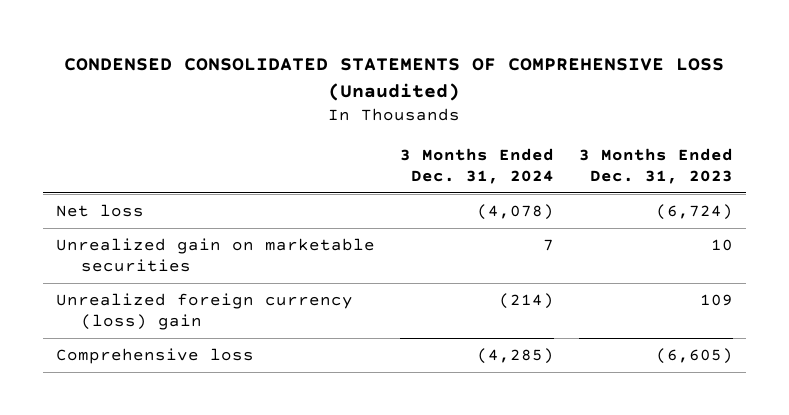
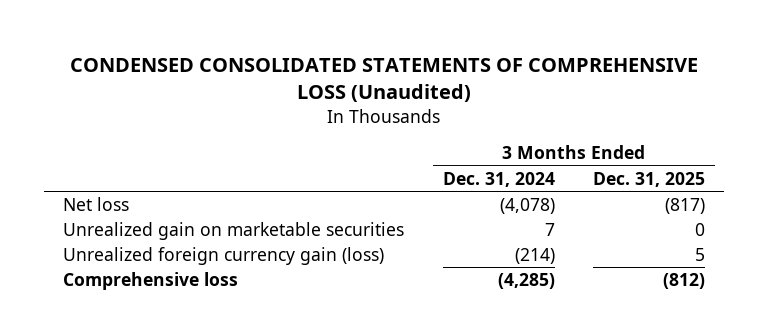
[579,148,734,184] 3 Months Ended Dec. 31, 2023 -> none
none -> [593,171,706,187] Dec. 31, 2025
[55,293,353,331] Unrealized foreign currency (loss) gain -> [63,247,385,266] Unrealized foreign currency gain (loss)

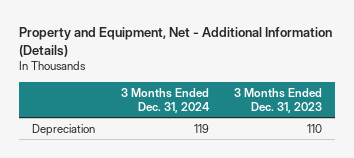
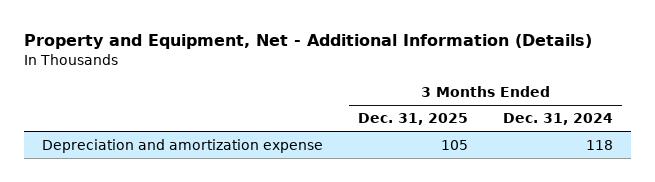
[234,87,323,114] 3 Months Ended Dec. 31, 2023 -> none
none -> [357,113,468,126] Dec. 31, 2025
[32,123,96,136] Depreciation -> [41,139,323,154] Depreciation and amortization expense
[193,123,209,133] 119 -> [586,140,614,151] 118

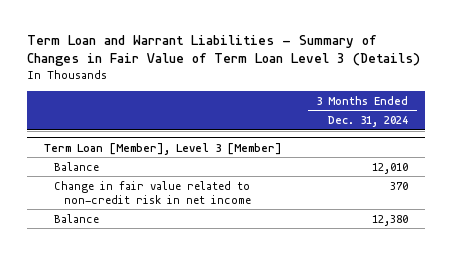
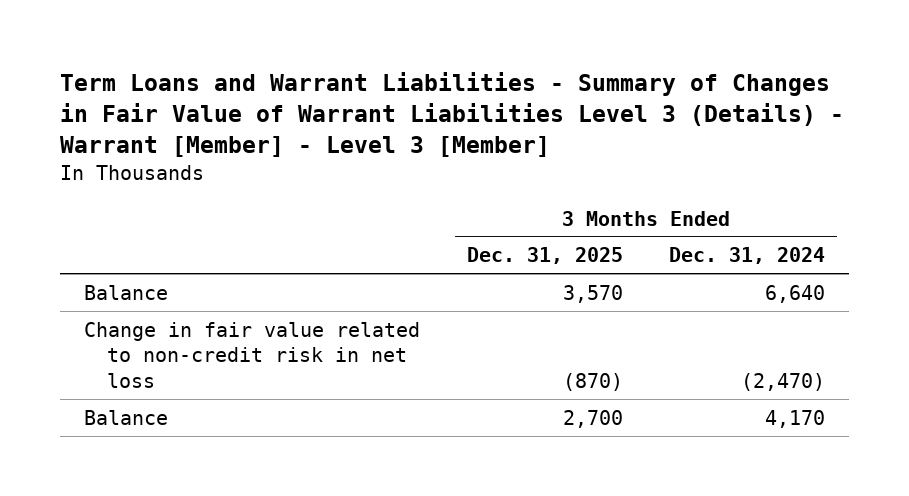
[26,35,420,67] Term Loan and Warrant Liabilities - Summary of Changes in Fair Value of Term Loan Level 3 (Details) -> [60,72,845,158] Term Loans and Warrant Liabilities - Summary of Changes in Fair Value of Warrant Liabilities Level 3 (Details) - Warrant [Member] - Level 3 [Member]
none -> [466,247,623,265] Dec. 31, 2025
[44,142,283,155] Term Loan [Member], Level 3 [Member] -> none
[372,162,409,174] 12,010 -> [765,284,826,303] 6,640
[53,180,251,204] Change in fair value related to non-credit risk in net income -> [83,321,420,388] Change in fair value related to non-credit risk in net loss
[390,181,409,190] 370 -> [741,372,826,391] (2,470)
[372,214,409,226] 12,380 -> [765,409,826,428] 4,170

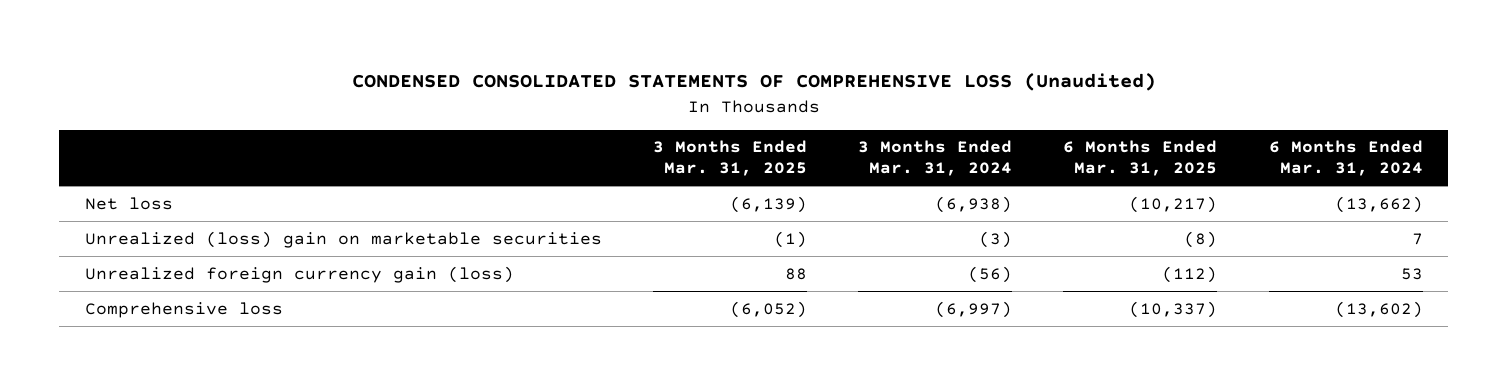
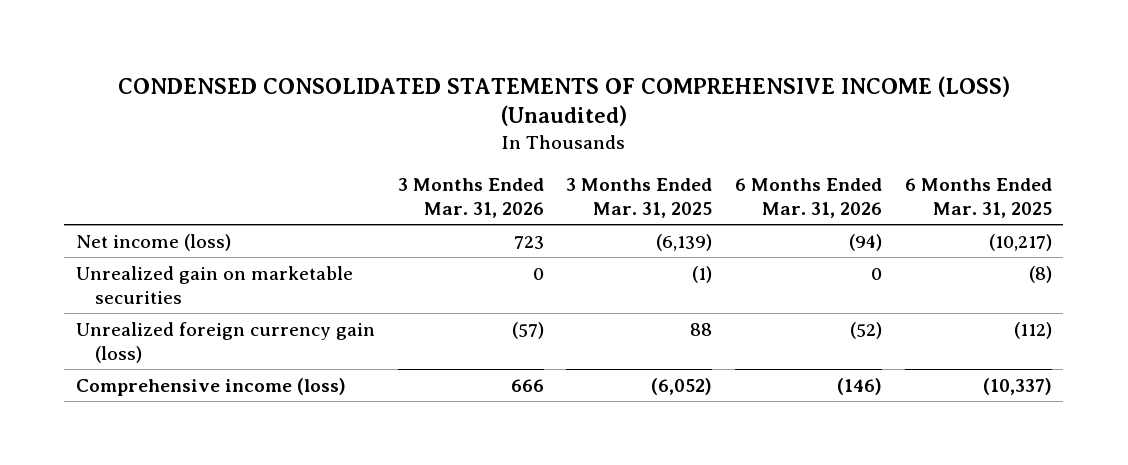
[351,73,1156,92] CONDENSED CONSOLIDATED STATEMENTS OF COMPREHENSIVE LOSS (Unaudited) -> [117,75,1010,127] CONDENSED CONSOLIDATED STATEMENTS OF COMPREHENSIVE INCOME (LOSS) (Unaudited)
[858,140,1013,177] 3 Months Ended Mar. 31, 2024 -> none
[1268,140,1423,177] 6 Months Ended Mar. 31, 2024 -> none
none -> [397,177,544,218] 3 Months Ended Mar. 31, 2026
none -> [735,177,883,218] 6 Months Ended Mar. 31, 2026
[84,196,173,210] Net loss -> [75,233,231,251] Net income (loss)
[84,230,602,248] Unrealized (loss) gain on marketable securities -> [75,265,353,304] Unrealized gain on marketable securities
[84,301,283,318] Comprehensive loss -> [75,377,346,396] Comprehensive income (loss)

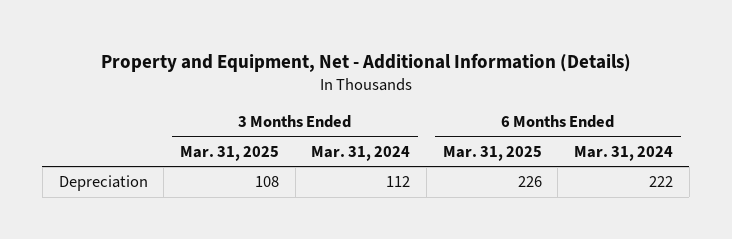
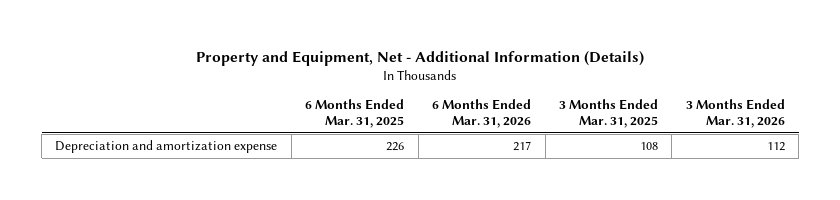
[311,145,411,161] Mar. 31, 2024 -> none
[573,145,673,161] Mar. 31, 2024 -> none
none -> [432,99,532,129] 6 Months Ended Mar. 31, 2026
none -> [685,99,785,129] 3 Months Ended Mar. 31, 2026
[58,175,148,192] Depreciation -> [55,140,278,154] Depreciation and amortization expense

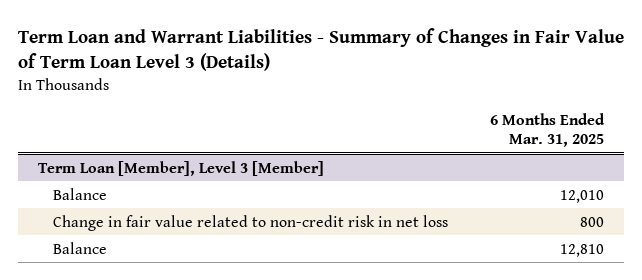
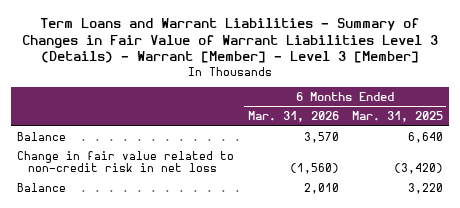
[17,27,624,71] Term Loan and Warrant Liabilities - Summary of Changes in Fair Value of Term Loan Level 3 (Details) -> [22,17,439,64] Term Loans and Warrant Liabilities - Summary of Changes in Fair Value of Warrant Liabilities Level 3 (Details) - Warrant [Member] - Level 3 [Member]
none -> [247,111,339,123] Mar. 31, 2026
[38,160,325,176] Term Loan [Member], Level 3 [Member] -> none
[559,189,604,203] 12,010 -> [407,131,443,143] 6,640
[579,216,604,227] 800 -> [393,163,443,175] (3,420)
[559,243,604,257] 12,810 -> [407,182,443,194] 3,220

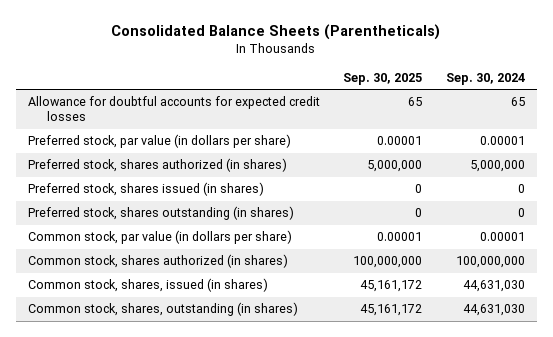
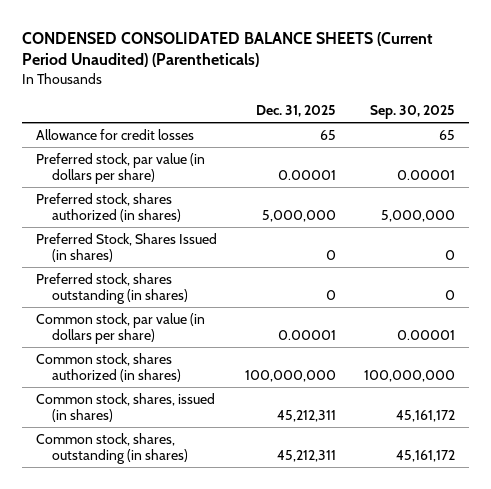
[111,23,441,40] Consolidated Balance Sheets (Parentheticals) -> [21,31,433,68] CONDENSED CONSOLIDATED BALANCE SHEETS (Current Period Unaudited) (Parentheticals)
[445,72,525,85] Sep. 30, 2024 -> none
none -> [255,105,336,118] Dec. 31, 2025
[27,96,320,122] Allowance for doubtful accounts for expected credit losses -> [35,128,194,140] Allowance for credit losses
[27,182,264,197] Preferred stock, shares issued (in shares) -> [35,232,217,263] Preferred Stock, Shares Issued (in shares)

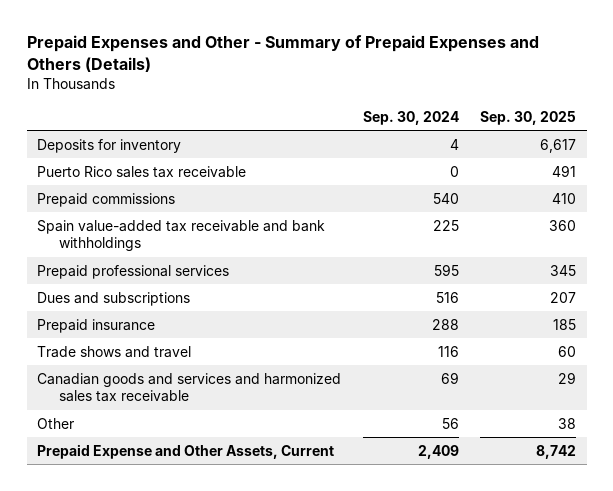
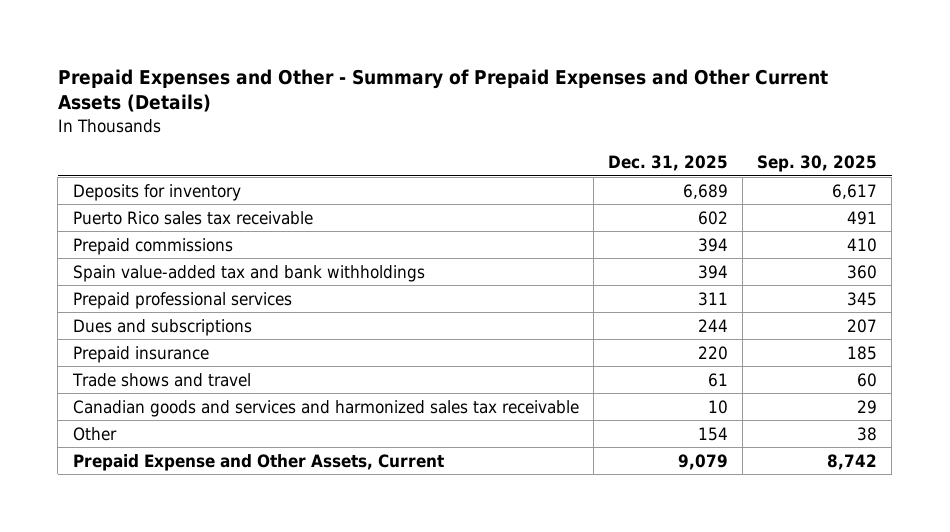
[26,35,539,73] Prepaid Expenses and Other - Summary of Prepaid Expenses and Others (Details) -> [57,68,828,113] Prepaid Expenses and Other - Summary of Prepaid Expenses and Other Current Assets (Details)
[362,110,459,125] Sep. 30, 2024 -> none
none -> [607,155,728,172] Dec. 31, 2025
[37,219,326,252] Spain value-added tax receivable and bank withholdings -> [72,264,425,282] Spain value-added tax and bank withholdings

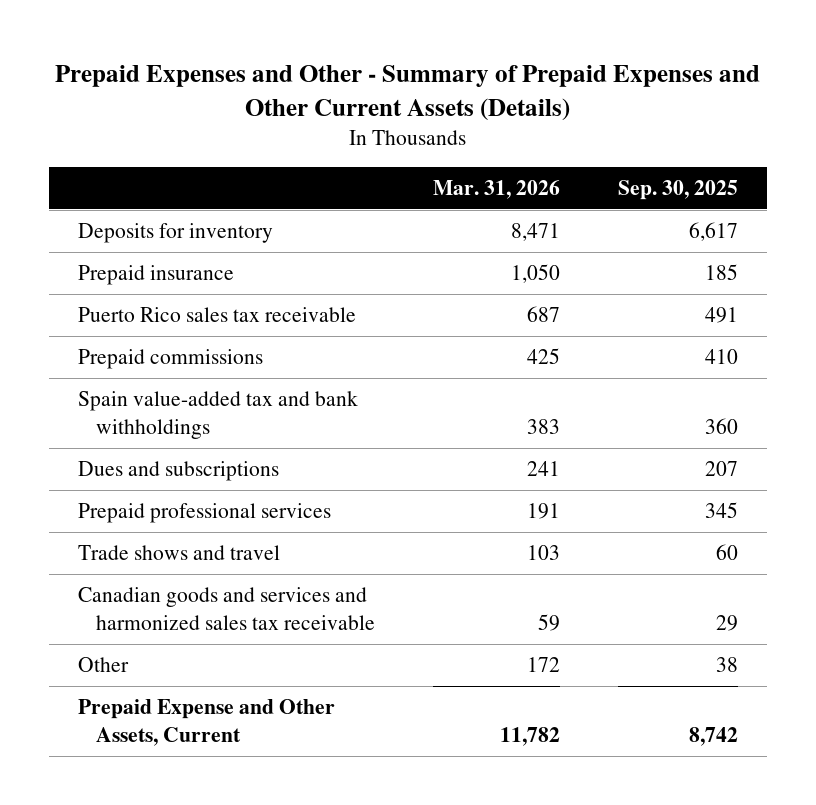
[607,155,728,172] Dec. 31, 2025 -> none
none -> [432,179,560,199] Mar. 31, 2026
[72,345,209,363] Prepaid insurance -> [77,265,234,286] Prepaid insurance
[72,291,292,309] Prepaid professional services -> [77,503,331,524] Prepaid professional services

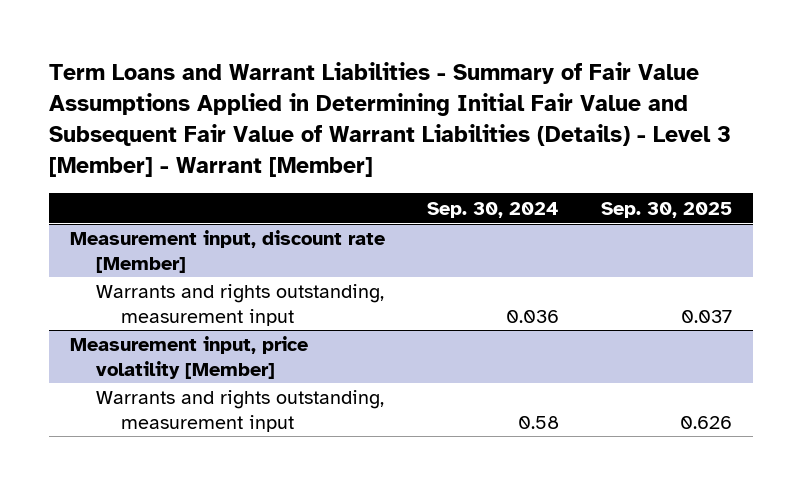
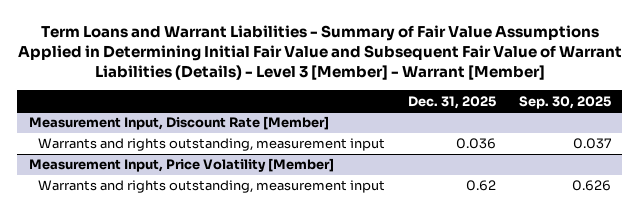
[427,201,560,218] Sep. 30, 2024 -> none
none -> [407,95,496,109] Dec. 31, 2025
[70,230,386,273] Measurement input, discount rate [Member] -> [28,116,329,131] Measurement Input, Discount Rate [Member]
[70,336,309,379] Measurement input, price volatility [Member] -> [28,158,334,173] Measurement Input, Price Volatility [Member]

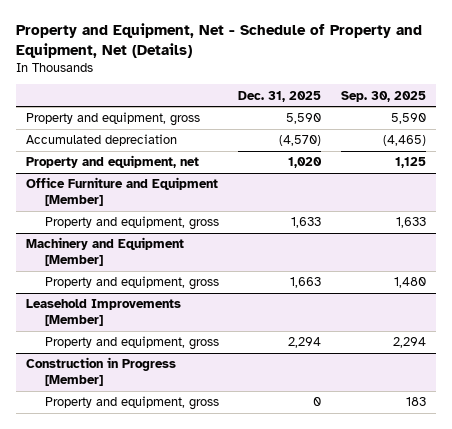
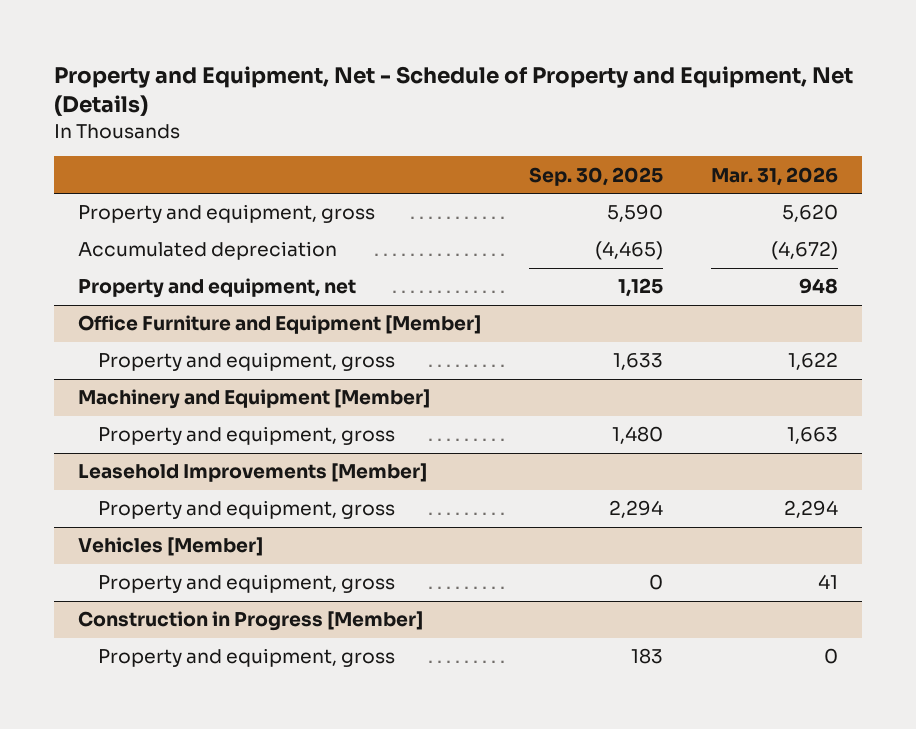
[238,90,322,102] Dec. 31, 2025 -> none
none -> [710,166,838,186] Mar. 31, 2026
none -> [77,537,263,557] Vehicles [Member]
none -> [98,574,396,594] Property and equipment, gross

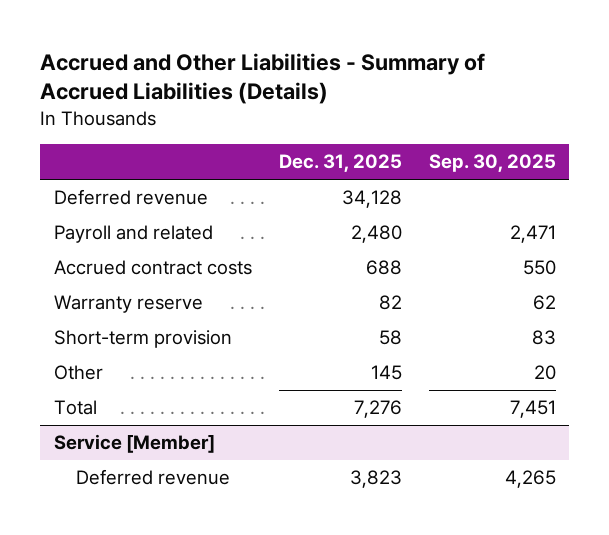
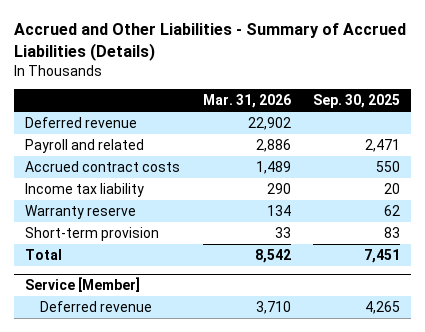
[278,154,402,173] Dec. 31, 2025 -> none
none -> [202,94,291,109] Mar. 31, 2026
none -> [25,182,145,197] Income tax liability
[53,365,103,381] Other -> none

